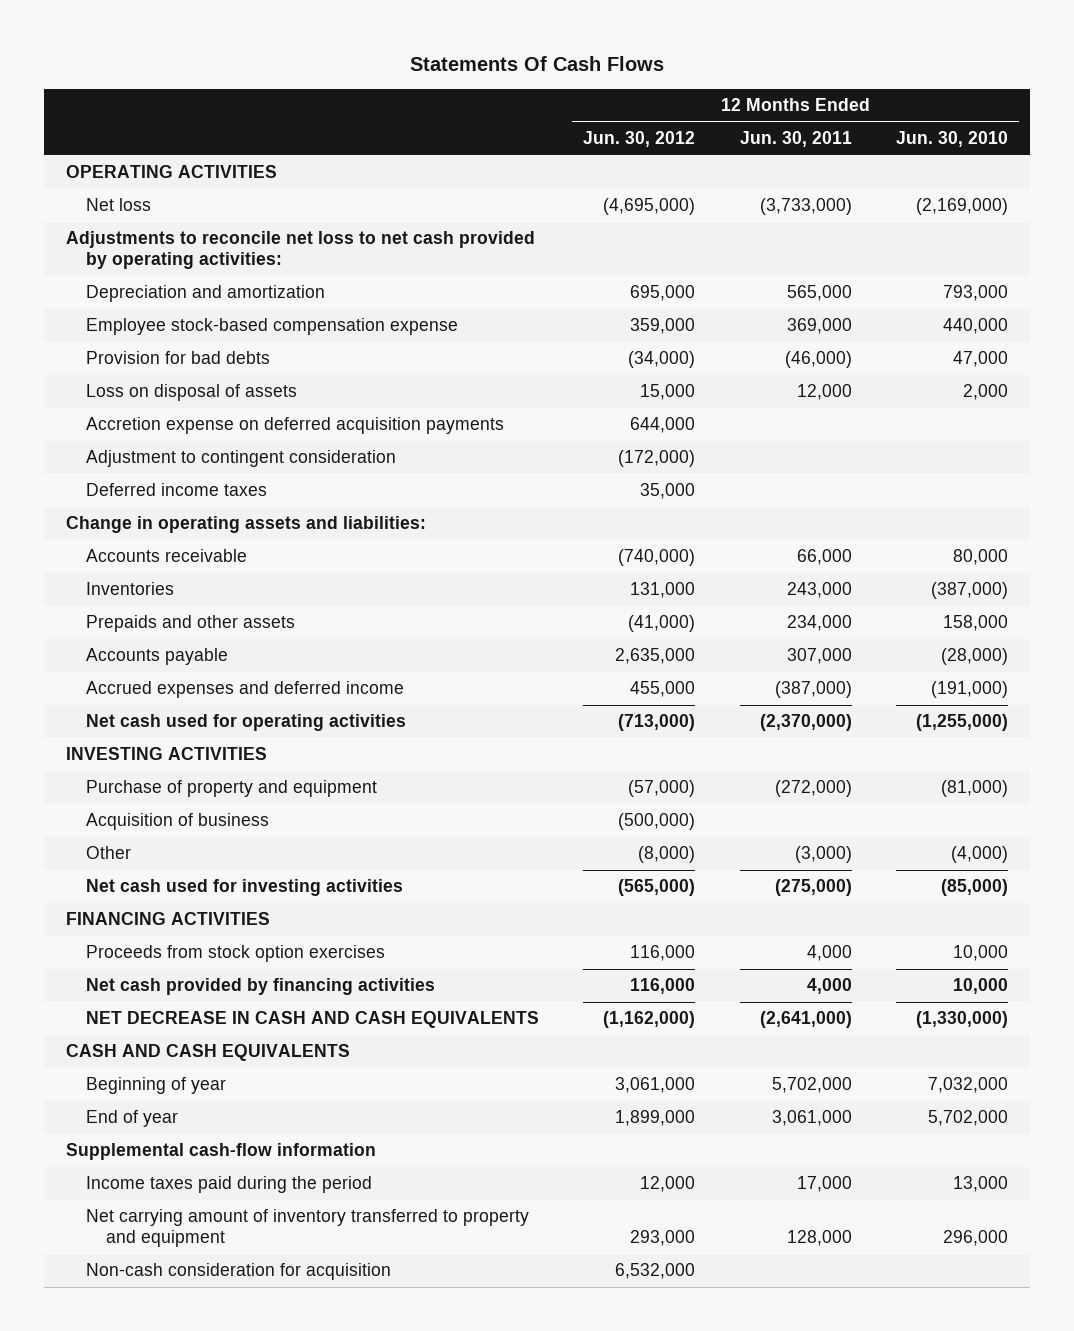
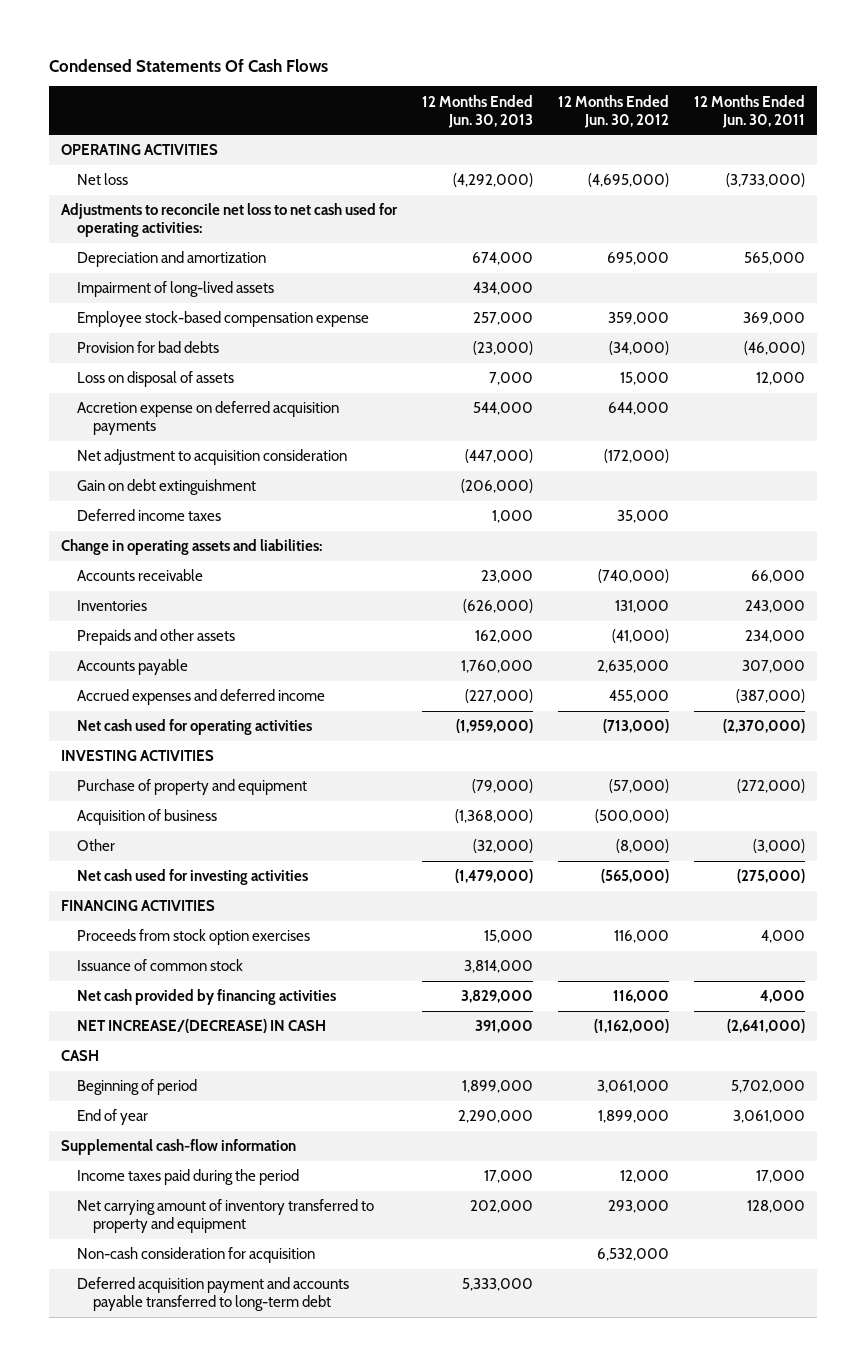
[410,56,665,72] Statements Of Cash Flows -> [48,58,328,72] Condensed Statements Of Cash Flows
[895,131,1008,148] Jun. 30, 2010 -> none
none -> [421,94,533,128] 12 Months Ended Jun. 30, 2013
[66,231,536,270] Adjustments to reconcile net loss to net cash provided by operating activities: -> [61,203,399,238] Adjustments to reconcile net loss to net cash used for operating activities:
none -> [77,281,275,298] Impairment of long-lived assets
[86,450,397,468] Adjustment to contingent consideration -> [77,449,348,466] Net adjustment to acquisition consideration
none -> [77,479,257,496] Gain on debt extinguishment
none -> [77,959,244,972] Issuance of common stock
[86,1011,540,1029] NET DECREASE IN CASH AND CASH EQUIVALENTS -> [77,1019,327,1034] NET INCREASE/(DECREASE) IN CASH
[66,1044,351,1062] CASH AND CASH EQUIVALENTS -> [61,1050,100,1062] CASH
[86,1077,227,1095] Beginning of year -> [77,1079,198,1096] Beginning of period
none -> [77,1277,350,1312] Deferred acquisition payment and accounts payable transferred to long-term debt

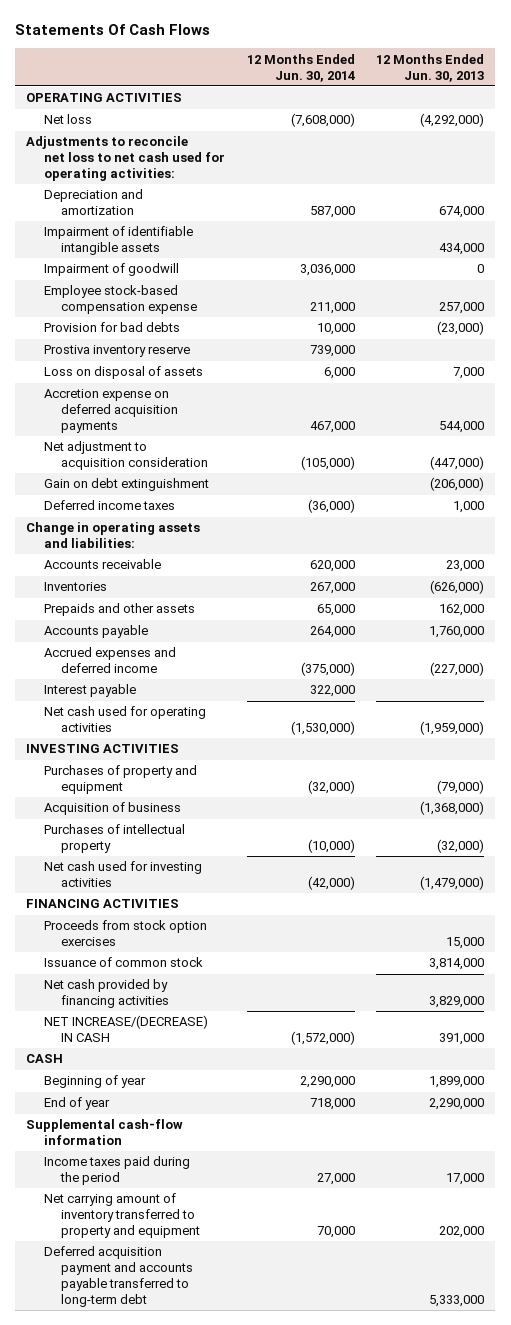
[48,58,328,72] Condensed Statements Of Cash Flows -> [15,24,211,36] Statements Of Cash Flows
[557,94,669,128] 12 Months Ended Jun. 30, 2012 -> none
[693,94,805,128] 12 Months Ended Jun. 30, 2011 -> none
none -> [246,53,355,82] 12 Months Ended Jun. 30, 2014
[77,281,275,298] Impairment of long-lived assets -> [43,226,193,256] Impairment of identifiable intangible assets
none -> [43,263,179,277] Impairment of goodwill
none -> [43,345,190,358] Prostiva inventory reserve
none -> [43,684,136,698] Interest payable
[77,779,308,796] Purchase of property and equipment -> [43,765,197,795] Purchases of property and equipment
[77,839,116,852] Other -> none
none -> [43,824,185,854] Purchases of intellectual property
[77,1079,198,1096] Beginning of period -> [43,1075,146,1089] Beginning of year
[77,1247,316,1264] Non-cash consideration for acquisition -> none

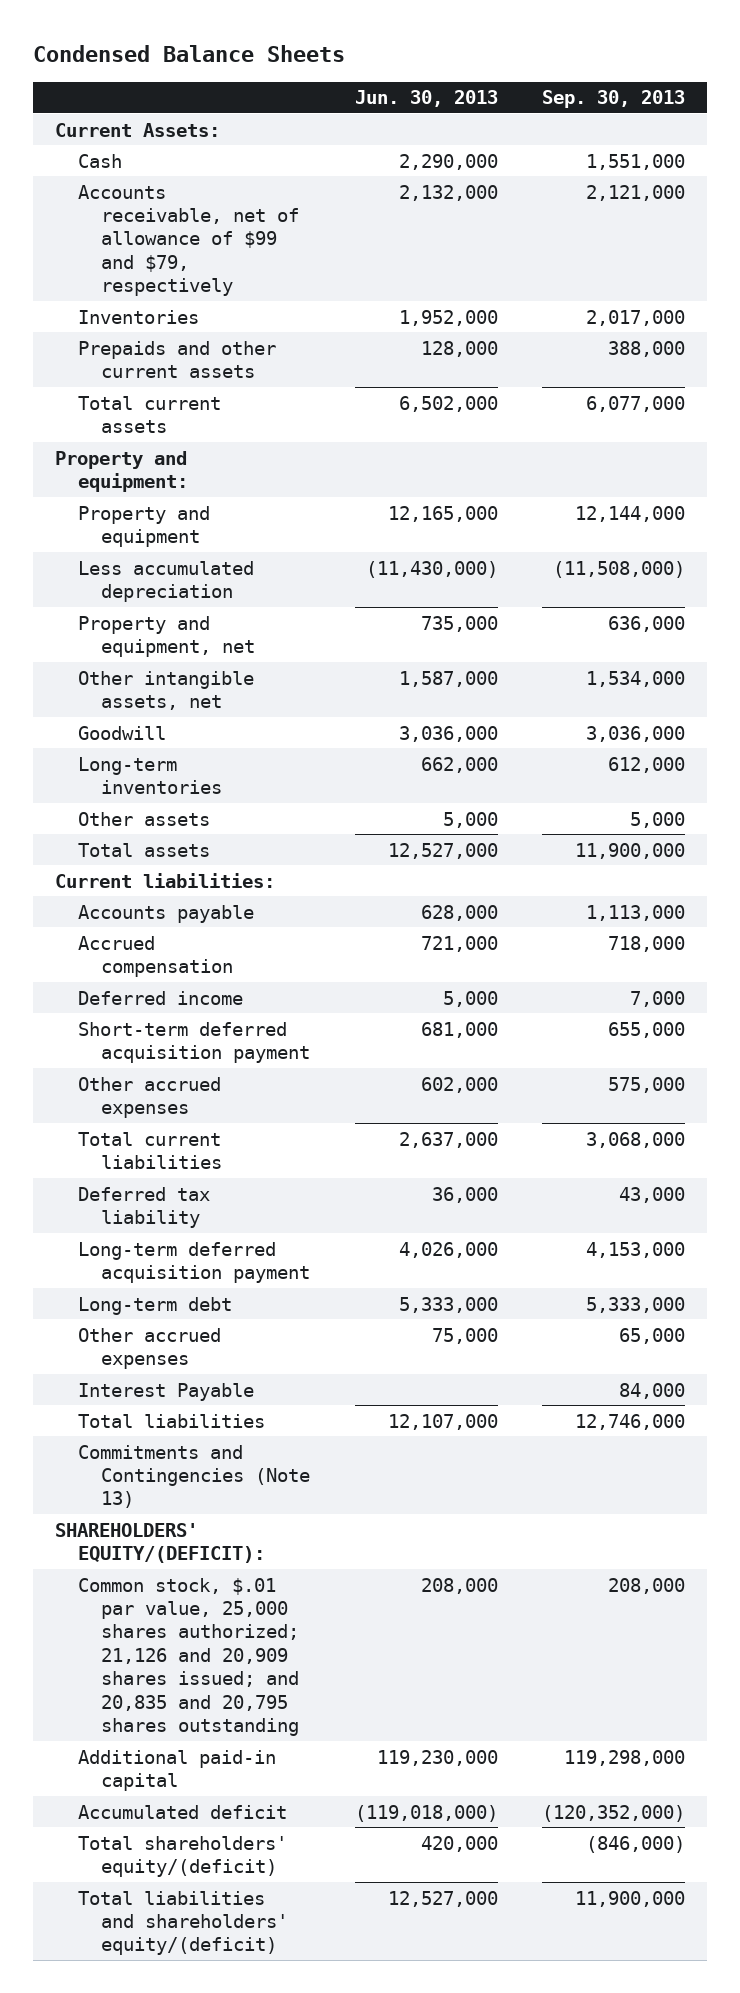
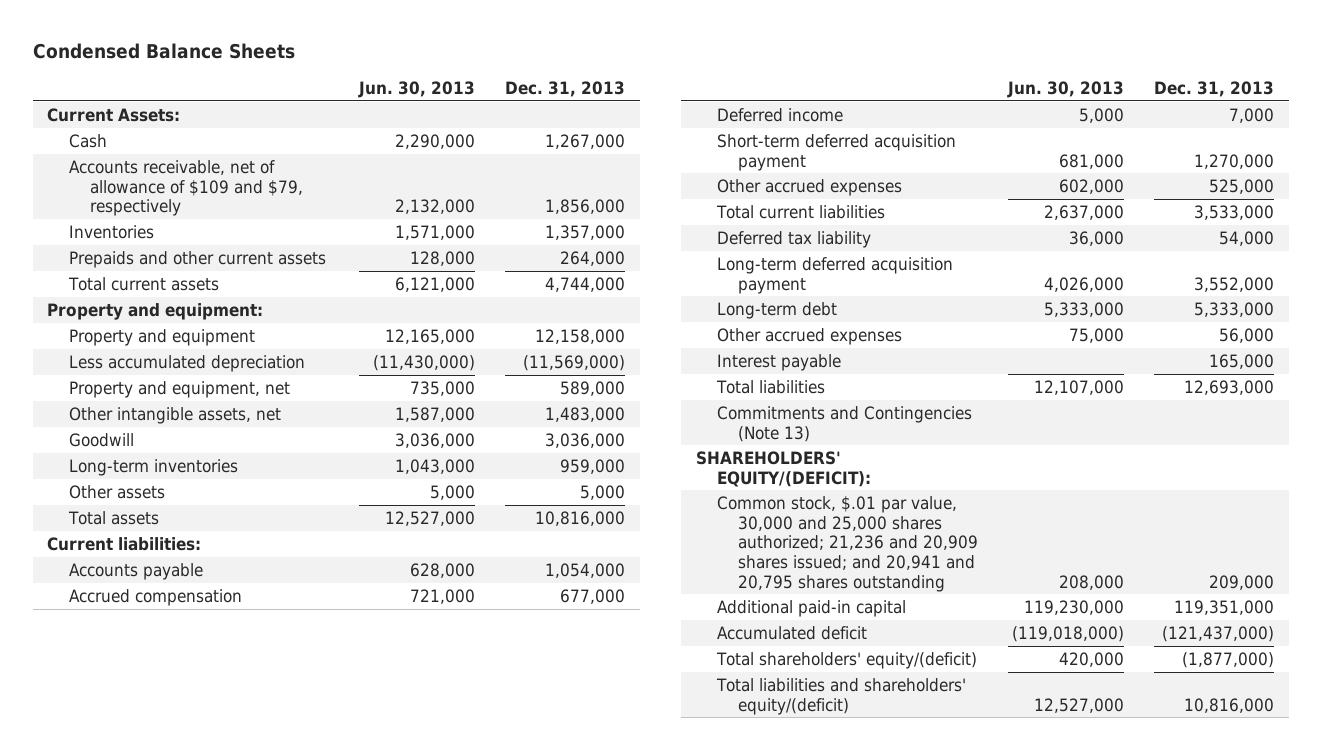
[542,90,686,109] Sep. 30, 2013 -> none
none -> [505,80,626,97] Dec. 31, 2013
[78,184,300,297] Accounts receivable, net of allowance of $99 and $79, respectively -> [68,159,303,217] Accounts receivable, net of allowance of $109 and $79, respectively
[398,309,498,326] 1,952,000 -> [395,224,476,240] 1,571,000
[398,395,498,412] 6,502,000 -> [395,276,476,292] 6,121,000
[420,756,498,773] 662,000 -> [395,458,476,474] 1,043,000
[78,1382,255,1401] Interest Payable -> [717,353,842,371] Interest payable
[78,1577,300,1737] Common stock, $.01 par value, 25,000 shares authorized; 21,126 and 20,909 shares issued; and 20,835 and 20,795 shares outstanding -> [717,495,979,592] Common stock, $.01 par value, 30,000 and 25,000 shares authorized; 21,236 and 20,909 shares issued; and 20,941 and 20,795 shares outstanding

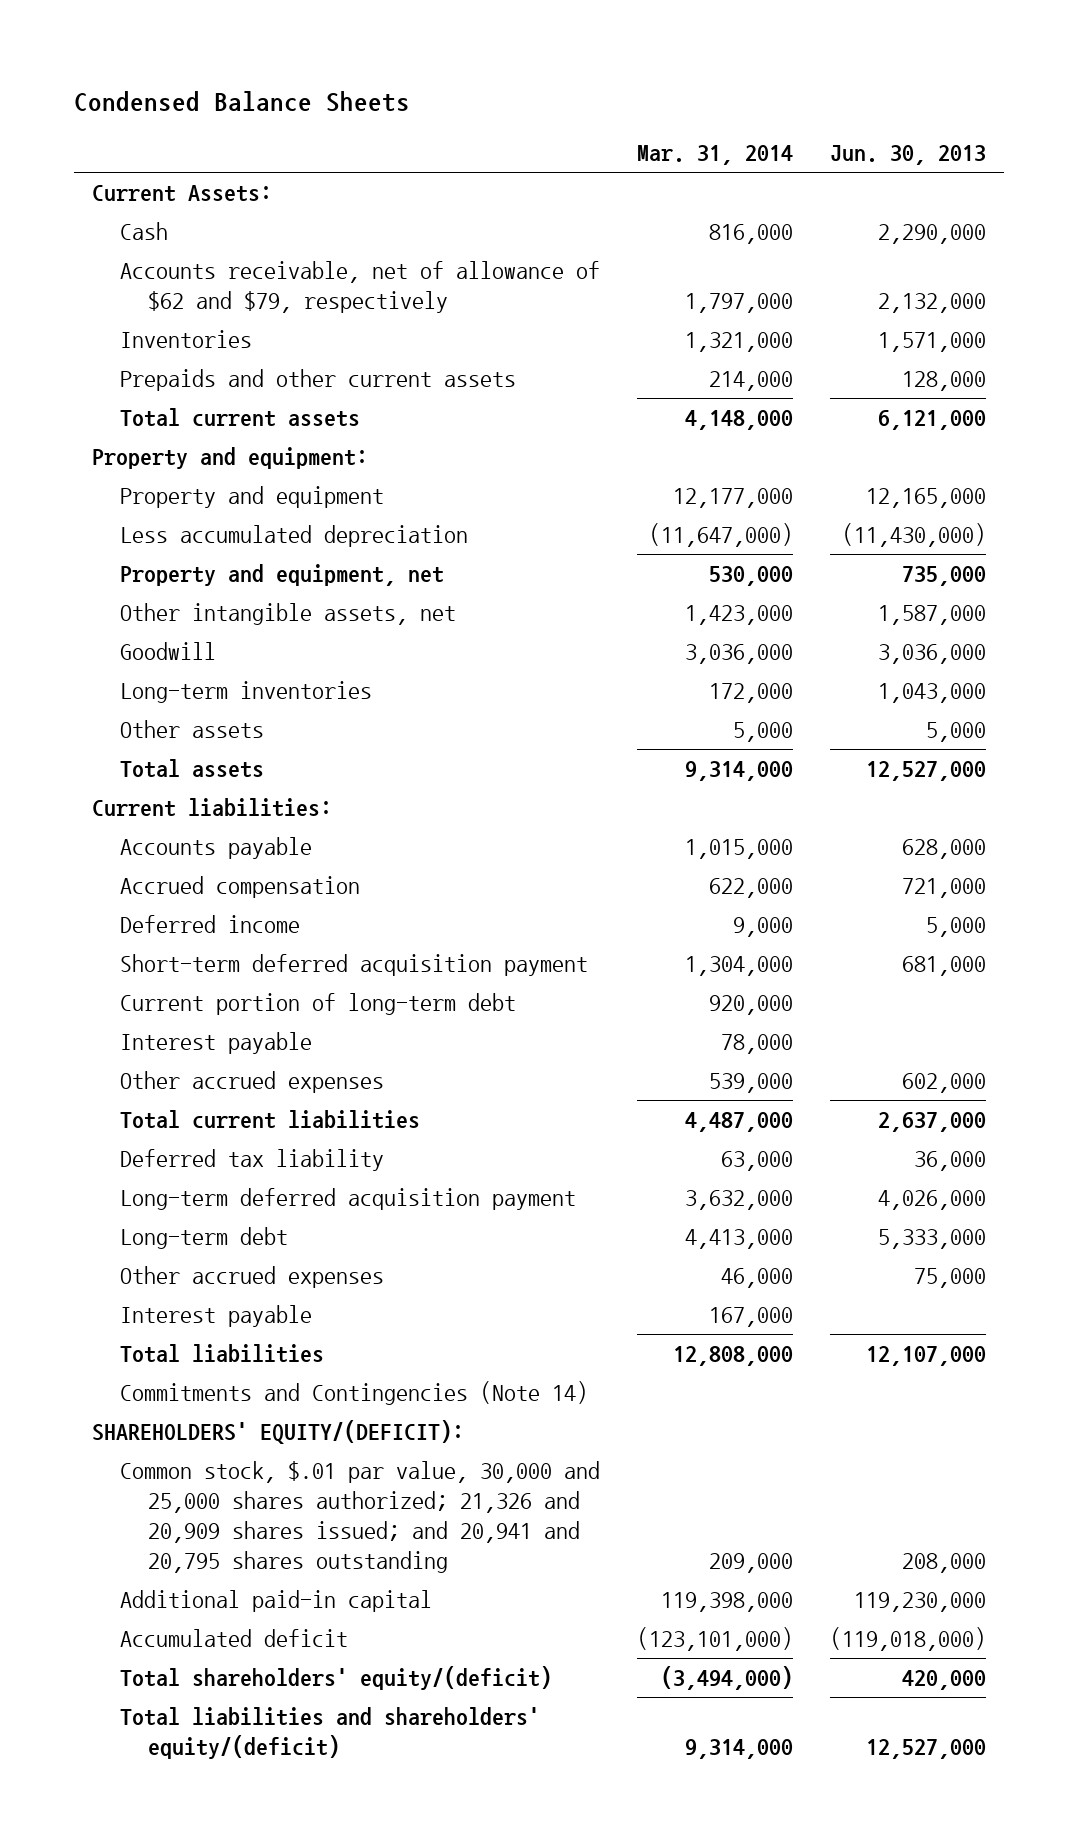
[505,80,626,97] Dec. 31, 2013 -> none
none -> [637,145,794,166] Mar. 31, 2014
[68,159,303,217] Accounts receivable, net of allowance of $109 and $79, respectively -> [120,261,601,314] Accounts receivable, net of allowance of $62 and $79, respectively
none -> [120,993,517,1016] Current portion of long-term debt
none -> [120,1032,313,1055] Interest payable
[717,405,973,442] Commitments and Contingencies (Note 13) -> [120,1381,589,1406] Commitments and Contingencies (Note 14)
[717,495,979,592] Common stock, $.01 par value, 30,000 and 25,000 shares authorized; 21,236 and 20,909 shares issued; and 20,941 and 20,795 shares outstanding -> [120,1461,601,1574] Common stock, $.01 par value, 30,000 and 25,000 shares authorized; 21,326 and 20,909 shares issued; and 20,941 and 20,795 shares outstanding

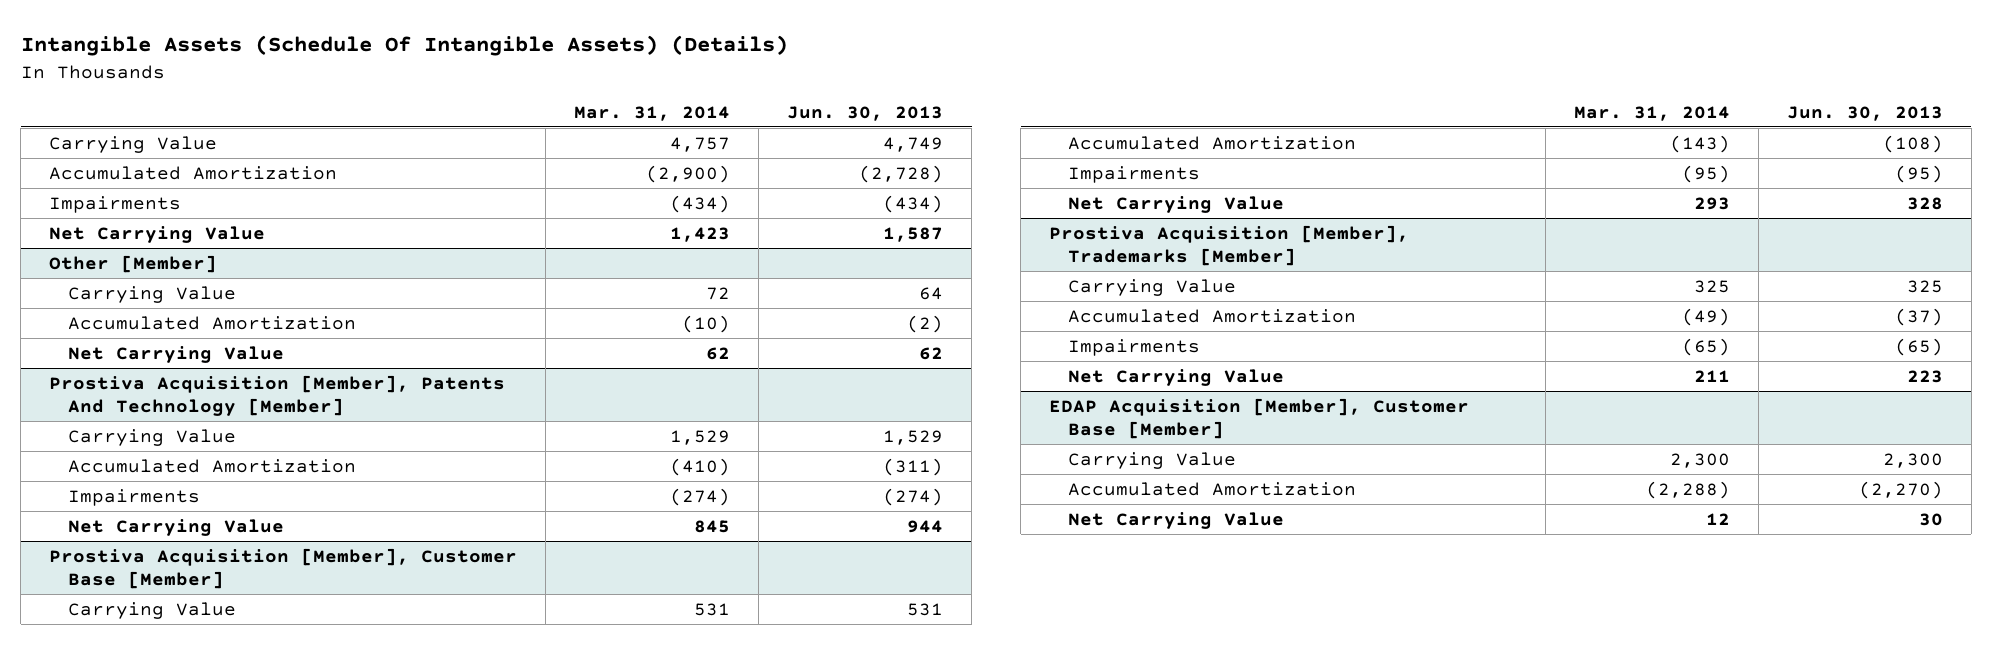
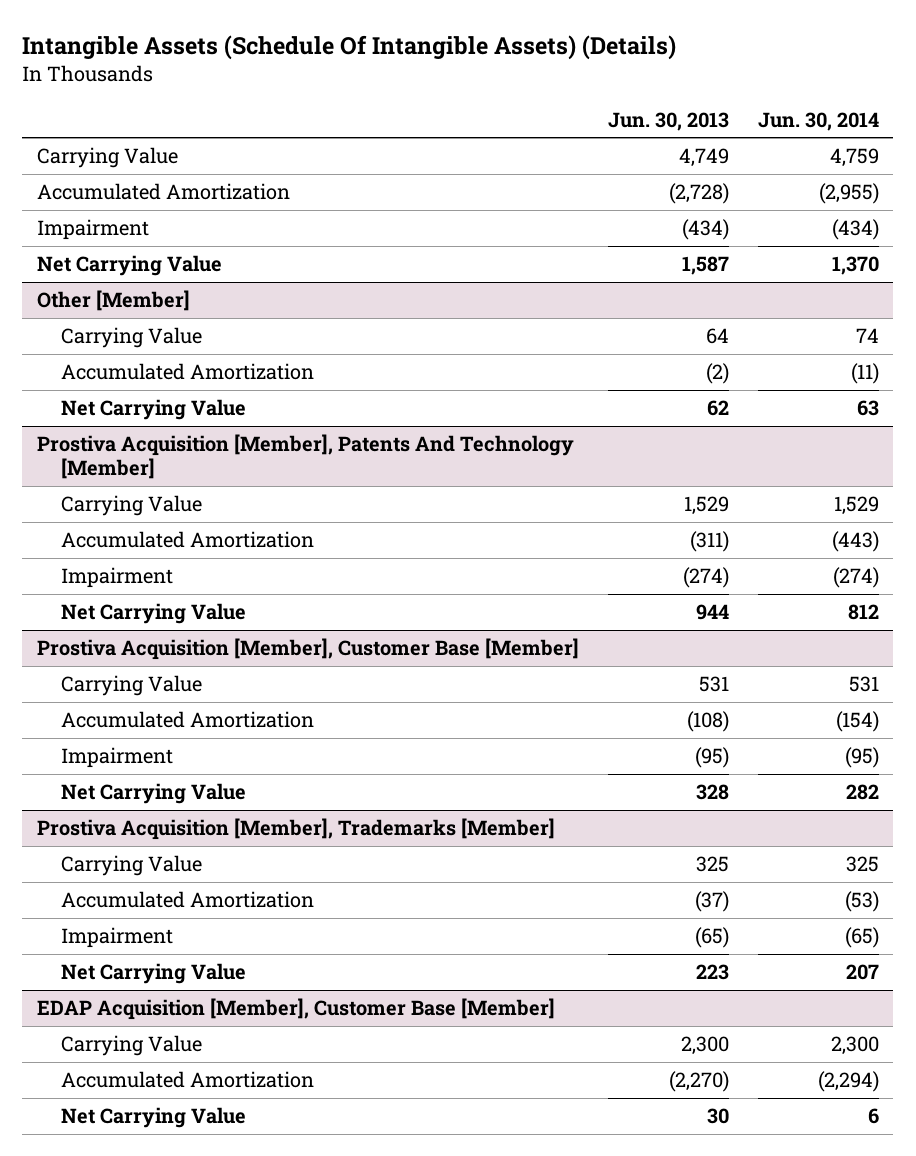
[574,105,731,121] Mar. 31, 2014 -> none
none -> [757,111,879,131] Jun. 30, 2014
[49,195,182,213] Impairments -> [36,219,149,241] Impairment
[68,488,201,506] Impairments -> [60,567,173,589] Impairment
[1068,165,1201,183] Impairments -> [60,747,173,769] Impairment
[1068,338,1201,356] Impairments -> [60,927,173,949] Impairment

